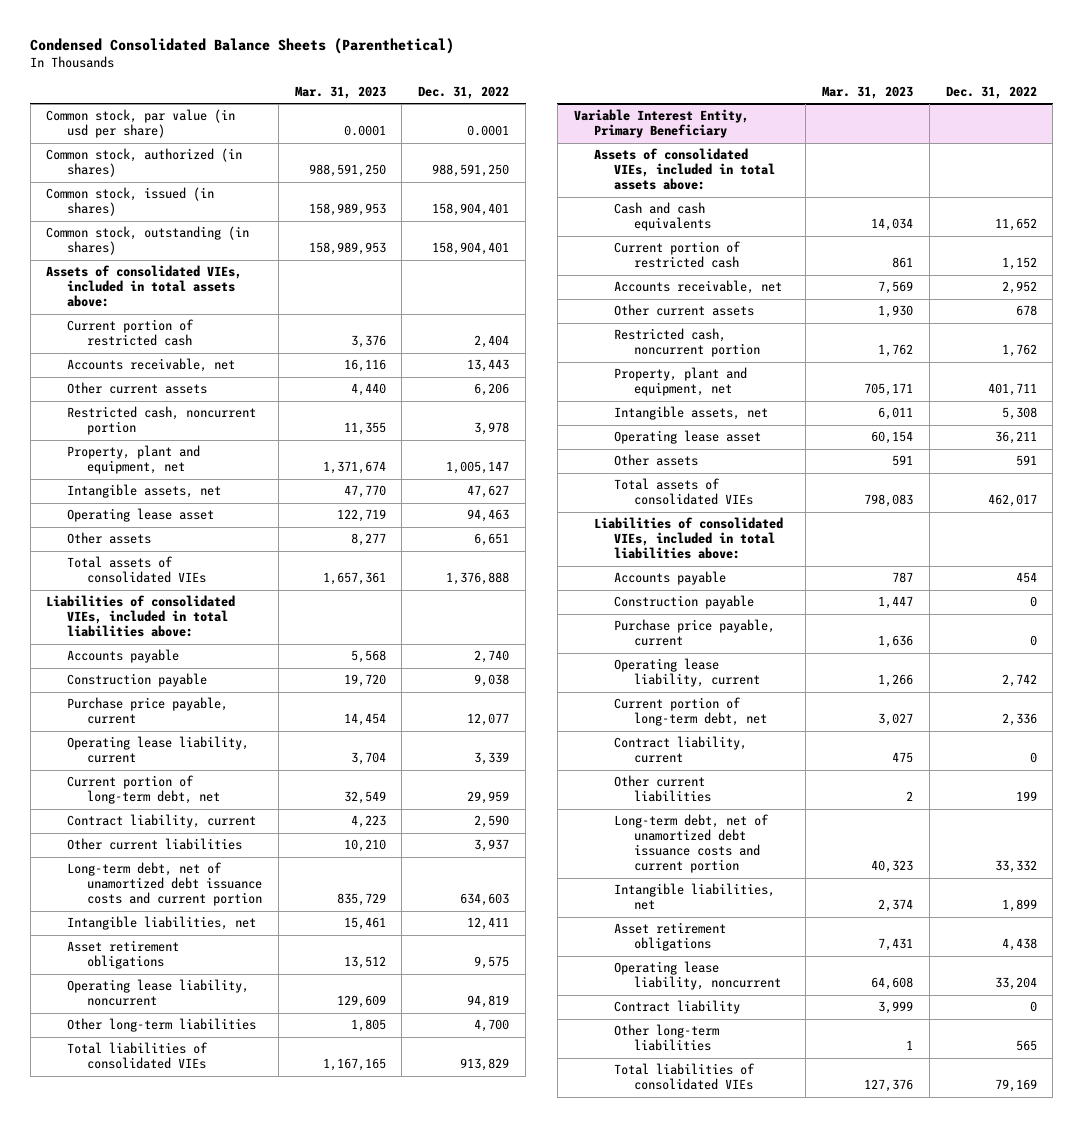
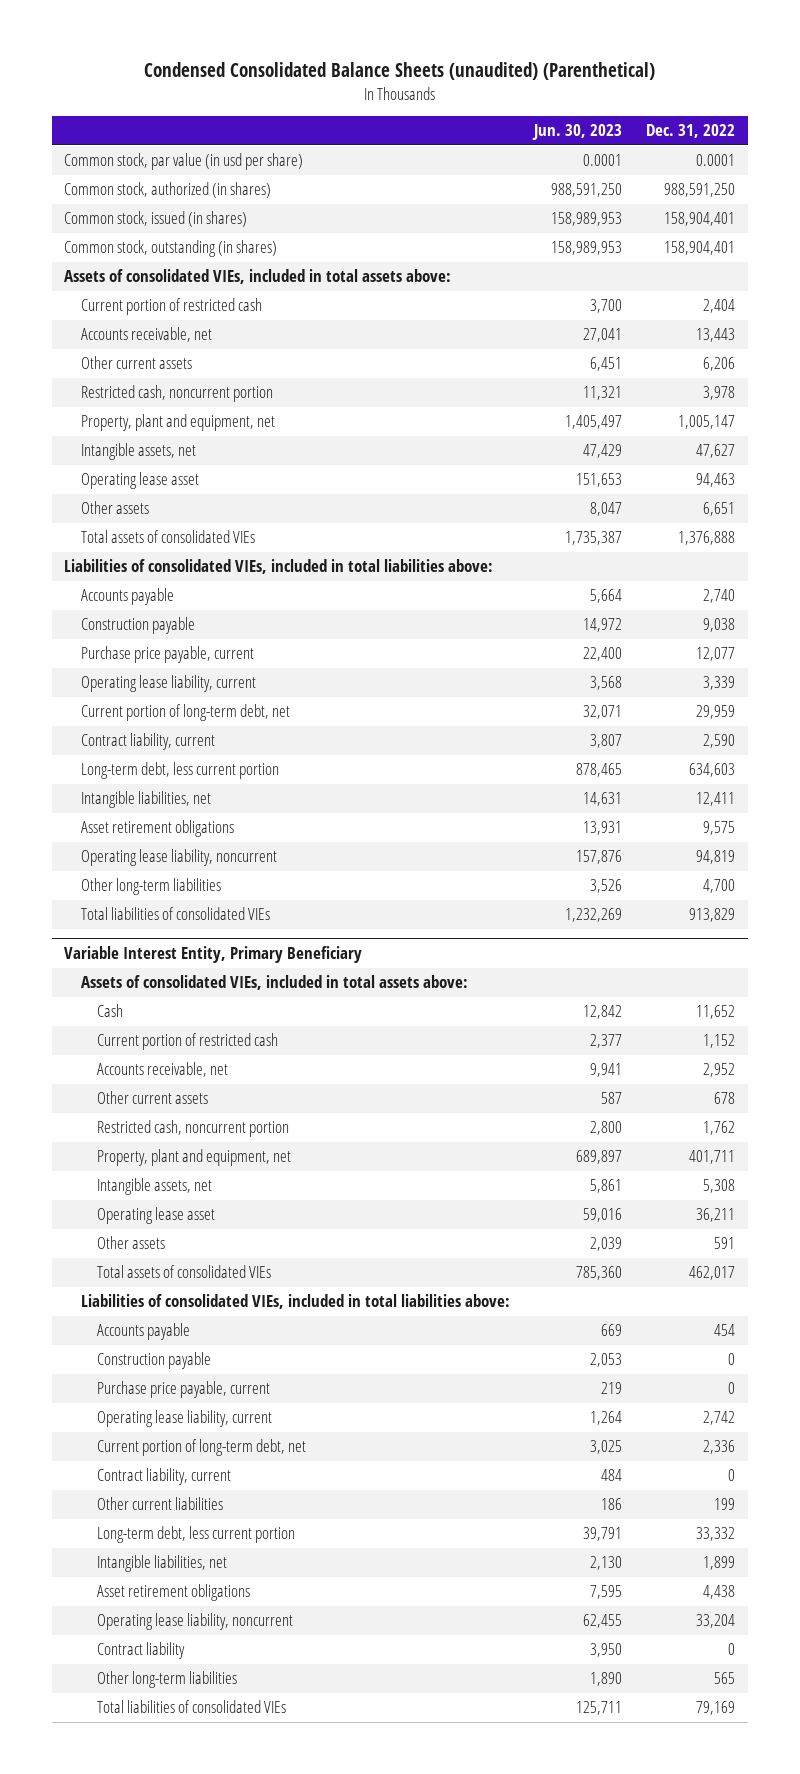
[30,37,455,54] Condensed Consolidated Balance Sheets (Parenthetical) -> [143,62,655,81] Condensed Consolidated Balance Sheets (unaudited) (Parenthetical)
[294,86,386,100] Mar. 31, 2023 -> none
none -> [532,124,623,141] Jun. 30, 2023
[66,838,242,851] Other current liabilities -> none
[66,862,262,907] Long-term debt, net of unamortized debt issuance costs and current portion -> [80,762,279,780] Long-term debt, less current portion
[614,202,712,232] Cash and cash equivalents -> [97,1004,124,1018] Cash
[614,814,770,874] Long-term debt, net of unamortized debt issuance costs and current portion -> [97,1526,296,1544] Long-term debt, less current portion

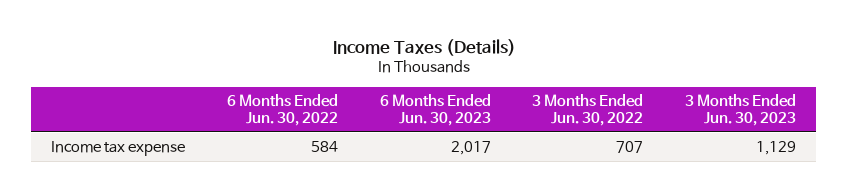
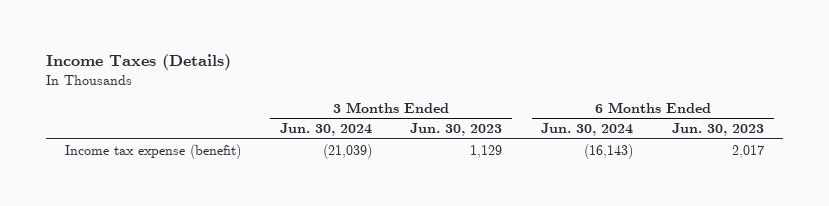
[227,93,339,127] 6 Months Ended Jun. 30, 2022 -> none
[532,93,644,127] 3 Months Ended Jun. 30, 2022 -> none
none -> [279,123,372,137] Jun. 30, 2024
none -> [541,123,634,137] Jun. 30, 2024
[51,140,186,156] Income tax expense -> [64,143,241,159] Income tax expense (benefit)

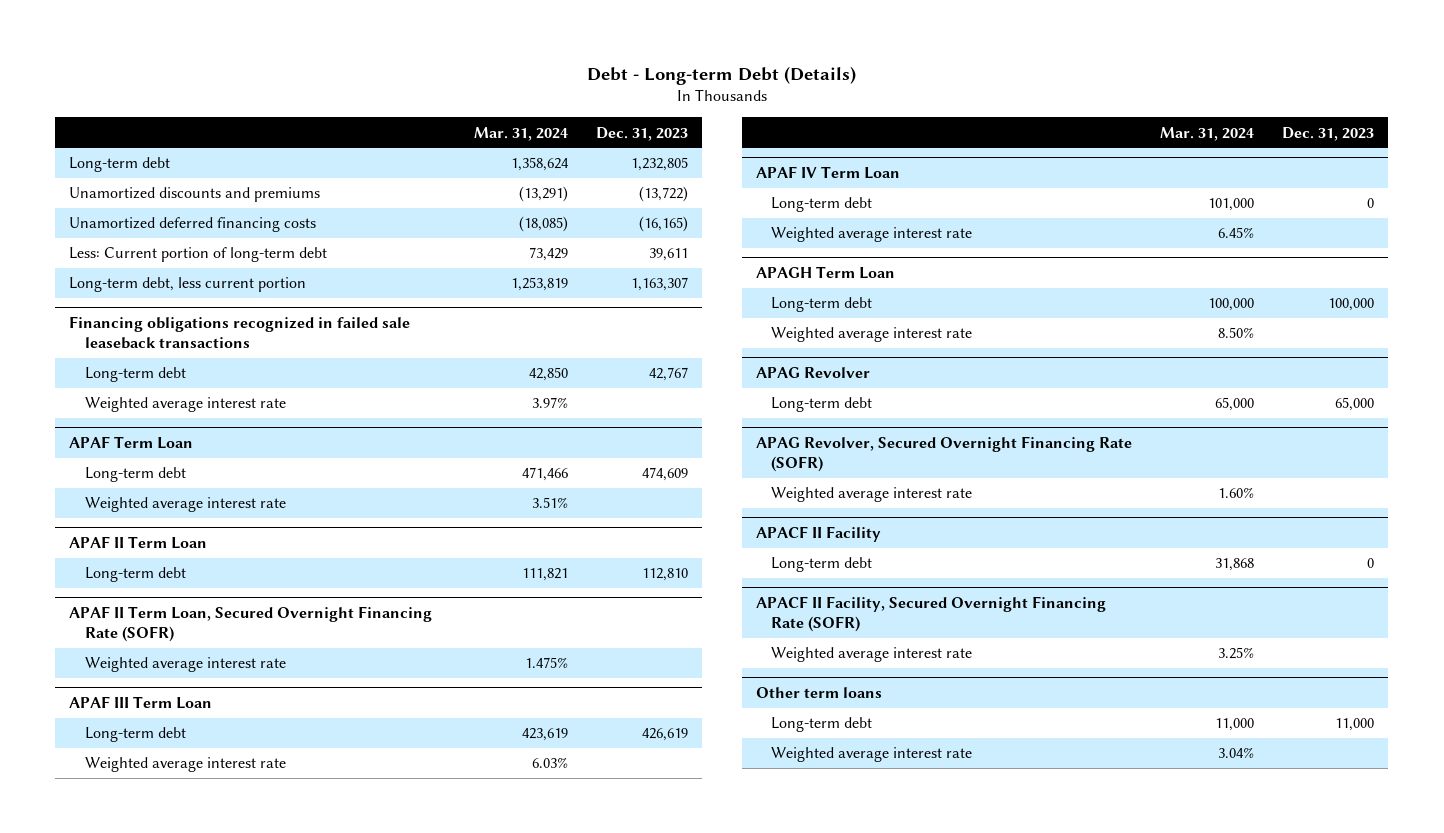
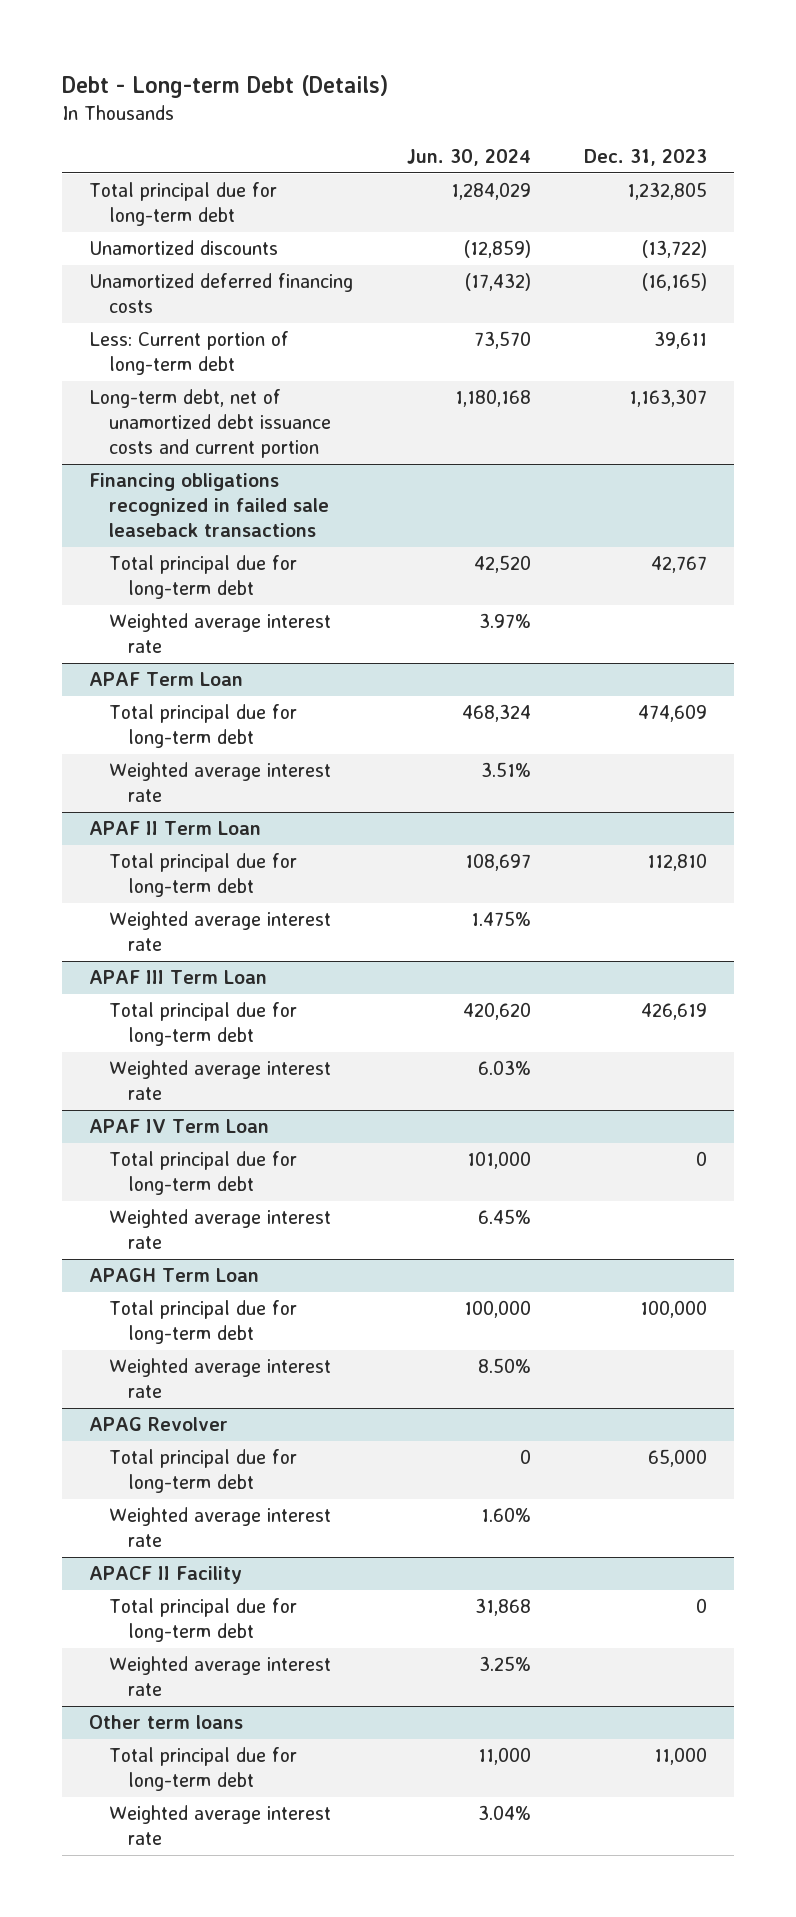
[473,126,568,141] Mar. 31, 2024 -> none
none -> [406,149,531,167] Jun. 30, 2024
[69,157,171,173] Long-term debt -> [89,182,278,227] Total principal due for long-term debt
[69,187,321,203] Unamortized discounts and premiums -> [89,240,279,256] Unamortized discounts
[69,277,307,293] Long-term debt, less current portion -> [89,389,331,458] Long-term debt, net of unamortized debt issuance costs and current portion
[84,367,186,383] Long-term debt -> [108,555,297,600] Total principal due for long-term debt
[84,467,186,483] Long-term debt -> [108,704,297,749] Total principal due for long-term debt
[69,606,433,642] APAF II Term Loan, Secured Overnight Financing Rate (SOFR) -> none
[84,567,186,583] Long-term debt -> [108,853,297,898] Total principal due for long-term debt
[84,727,186,743] Long-term debt -> [108,1002,297,1047] Total principal due for long-term debt
[771,197,873,213] Long-term debt -> [108,1151,297,1196] Total principal due for long-term debt
[771,297,873,313] Long-term debt -> [108,1300,297,1345] Total principal due for long-term debt
[755,436,1132,472] APAG Revolver, Secured Overnight Financing Rate (SOFR) -> none
[771,397,873,413] Long-term debt -> [108,1449,297,1494] Total principal due for long-term debt
[755,596,1106,632] APACF II Facility, Secured Overnight Financing Rate (SOFR) -> none
[771,557,873,573] Long-term debt -> [108,1598,297,1643] Total principal due for long-term debt
[771,717,873,733] Long-term debt -> [108,1747,297,1792] Total principal due for long-term debt

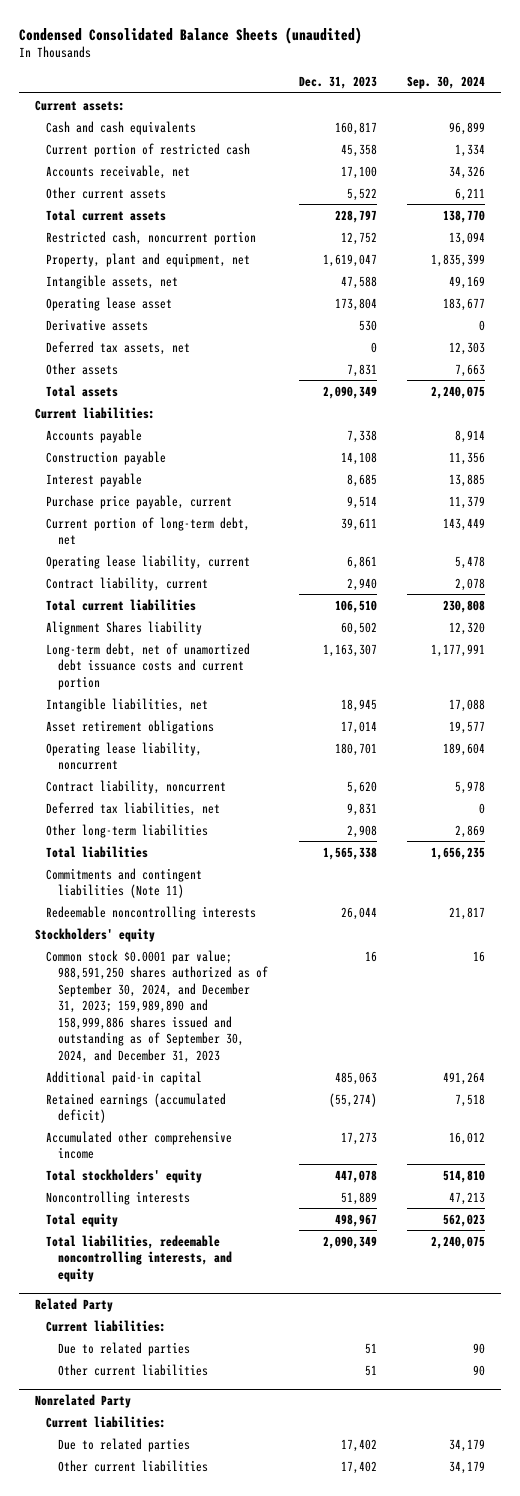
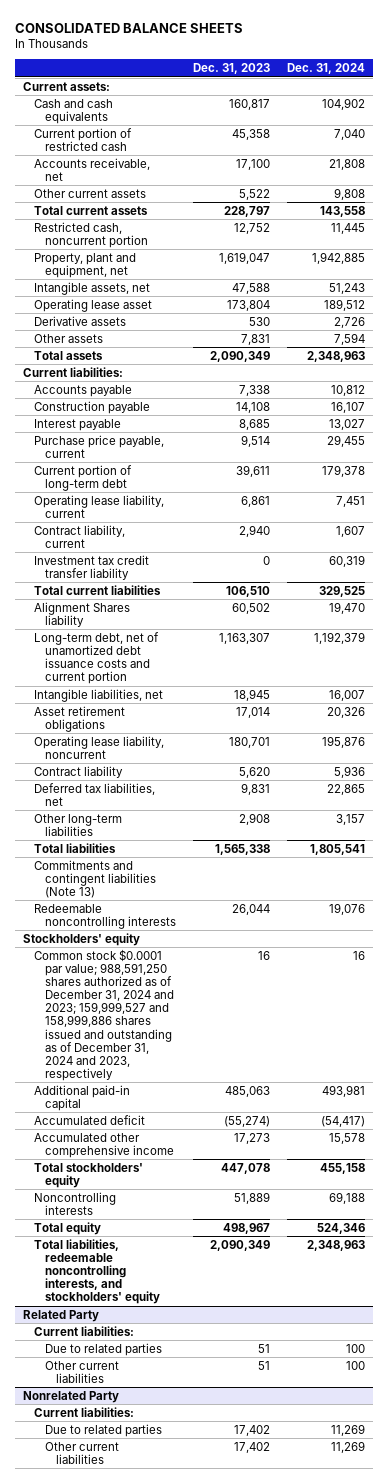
[19,26,363,44] Condensed Consolidated Balance Sheets (unaudited) -> [14,22,243,33] CONSOLIDATED BALANCE SHEETS
[407,76,486,90] Sep. 30, 2024 -> none
none -> [286,63,365,75] Dec. 31, 2024
[46,340,191,355] Deferred tax assets, net -> none
[46,516,251,546] Current portion of long-term debt, net -> [34,464,133,491] Current portion of long-term debt
none -> [34,554,150,580] Investment tax credit transfer liability
[46,779,227,794] Contract liability, noncurrent -> [34,765,124,778] Contract liability
[46,867,203,899] Commitments and contingent liabilities (Note 11) -> [34,859,157,899] Commitments and contingent liabilities (Note 13)
[46,949,268,1063] Common stock $0.0001 par value; 988,591,250 shares authorized as of September 30, 2024, and December 31, 2023; 159,989,890 and 158,999,886 shares issued and outstanding as of September 30, 2024, and December 31, 2023 -> [34,948,175,1082] Common stock $0.0001 par value; 988,591,250 shares authorized as of December 31, 2024 and 2023; 159,999,527 and 158,999,886 shares issued and outstanding as of December 31, 2024 and 2023, respectively
[46,1092,227,1124] Retained earnings (accumulated deficit) -> [34,1114,146,1125] Accumulated deficit
[46,1234,232,1282] Total liabilities, redeemable noncontrolling interests, and equity -> [34,1238,161,1305] Total liabilities, redeemable noncontrolling interests, and stockholders' equity

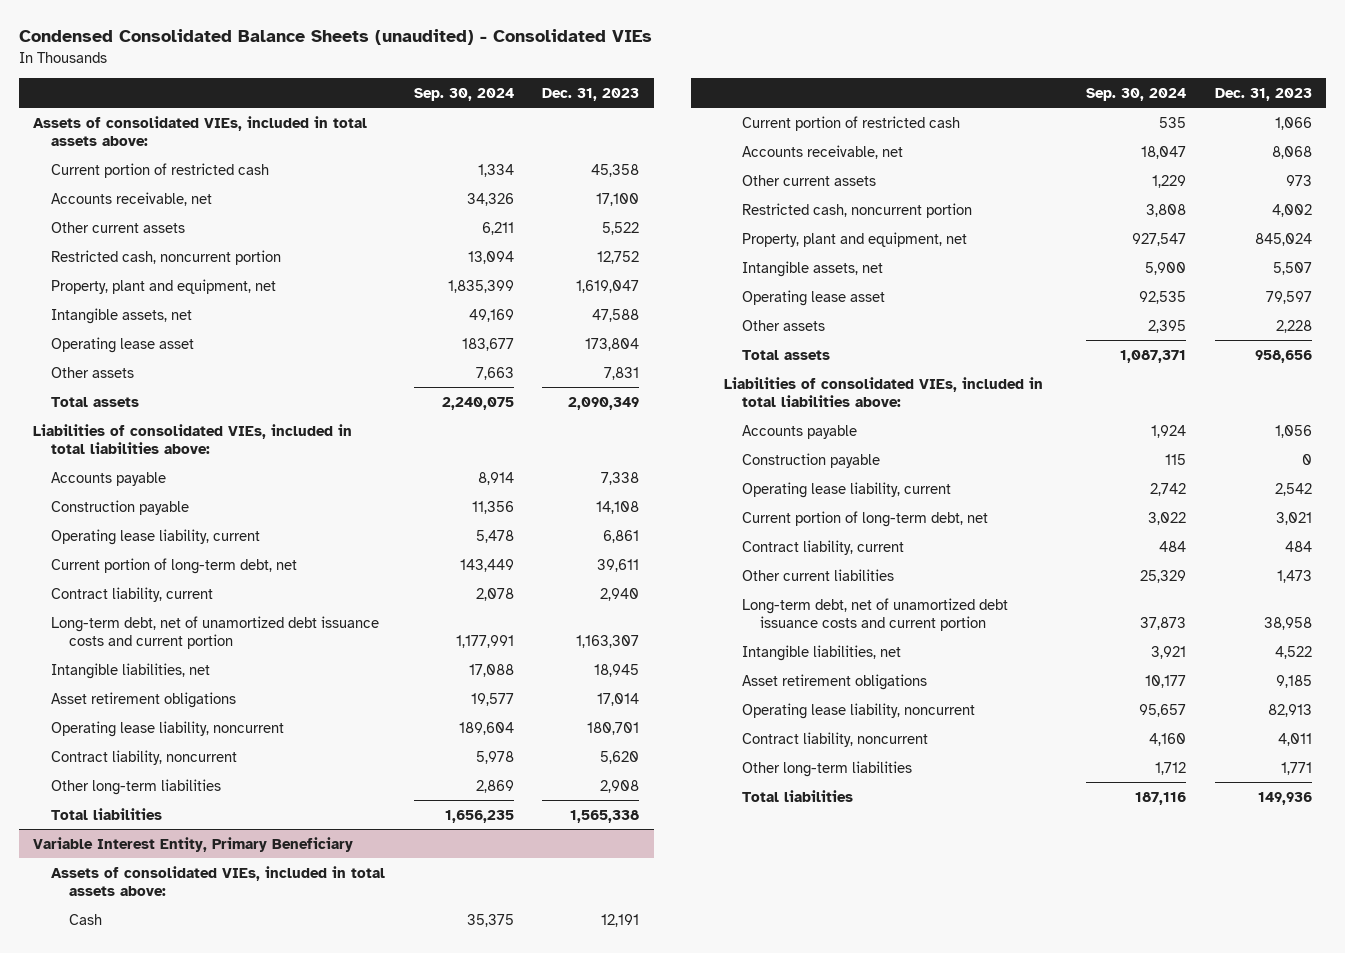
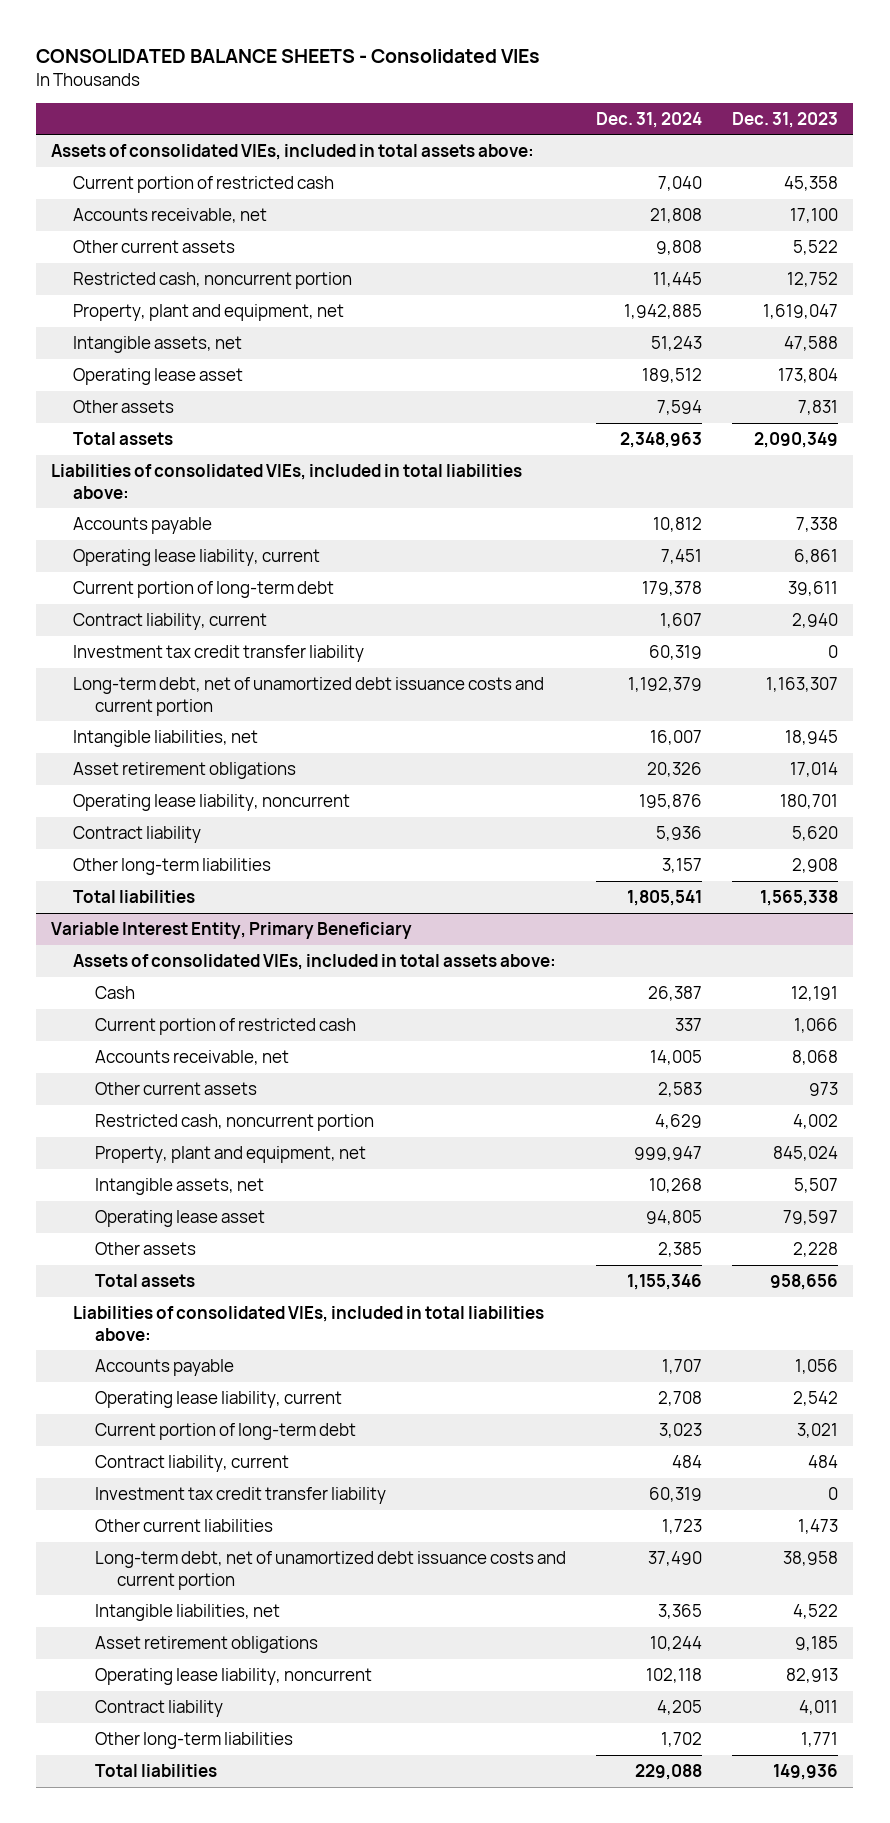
[19,29,653,46] Condensed Consolidated Balance Sheets (unaudited) - Consolidated VIEs -> [36,48,541,63] CONSOLIDATED BALANCE SHEETS - Consolidated VIEs
[413,87,514,101] Sep. 30, 2024 -> none
none -> [596,111,703,128] Dec. 31, 2024
[51,499,190,515] Construction payable -> none
[51,557,298,574] Current portion of long-term debt, net -> [73,581,335,599] Current portion of long-term debt
none -> [73,645,365,663] Investment tax credit transfer liability
[51,749,238,765] Contract liability, noncurrent -> [73,826,202,844] Contract liability
[741,452,880,468] Construction payable -> none
[741,510,988,527] Current portion of long-term debt, net -> [94,1423,356,1441] Current portion of long-term debt
none -> [94,1487,386,1505] Investment tax credit transfer liability
[741,731,928,747] Contract liability, noncurrent -> [94,1700,223,1718] Contract liability

